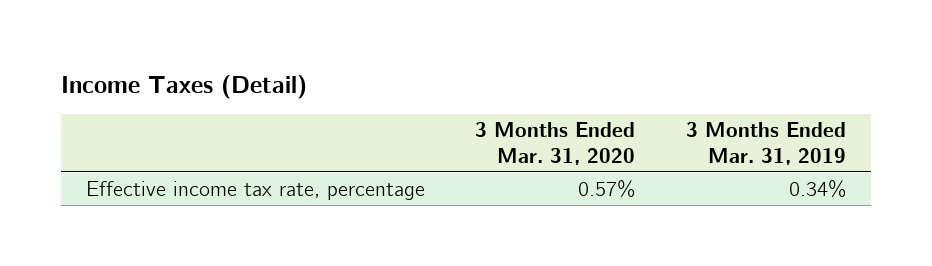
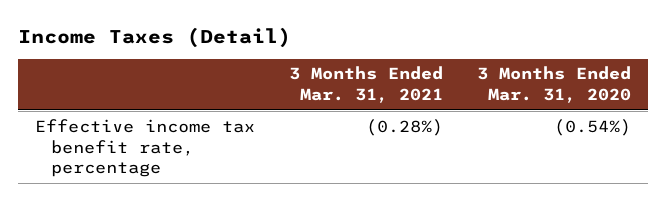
[685,121,846,166] 3 Months Ended Mar. 31, 2019 -> none
none -> [288,66,443,104] 3 Months Ended Mar. 31, 2021
[86,180,426,200] Effective income tax rate, percentage -> [34,118,255,178] Effective income tax benefit rate, percentage
[578,179,636,198] 0.57% -> [553,118,631,136] (0.54%)

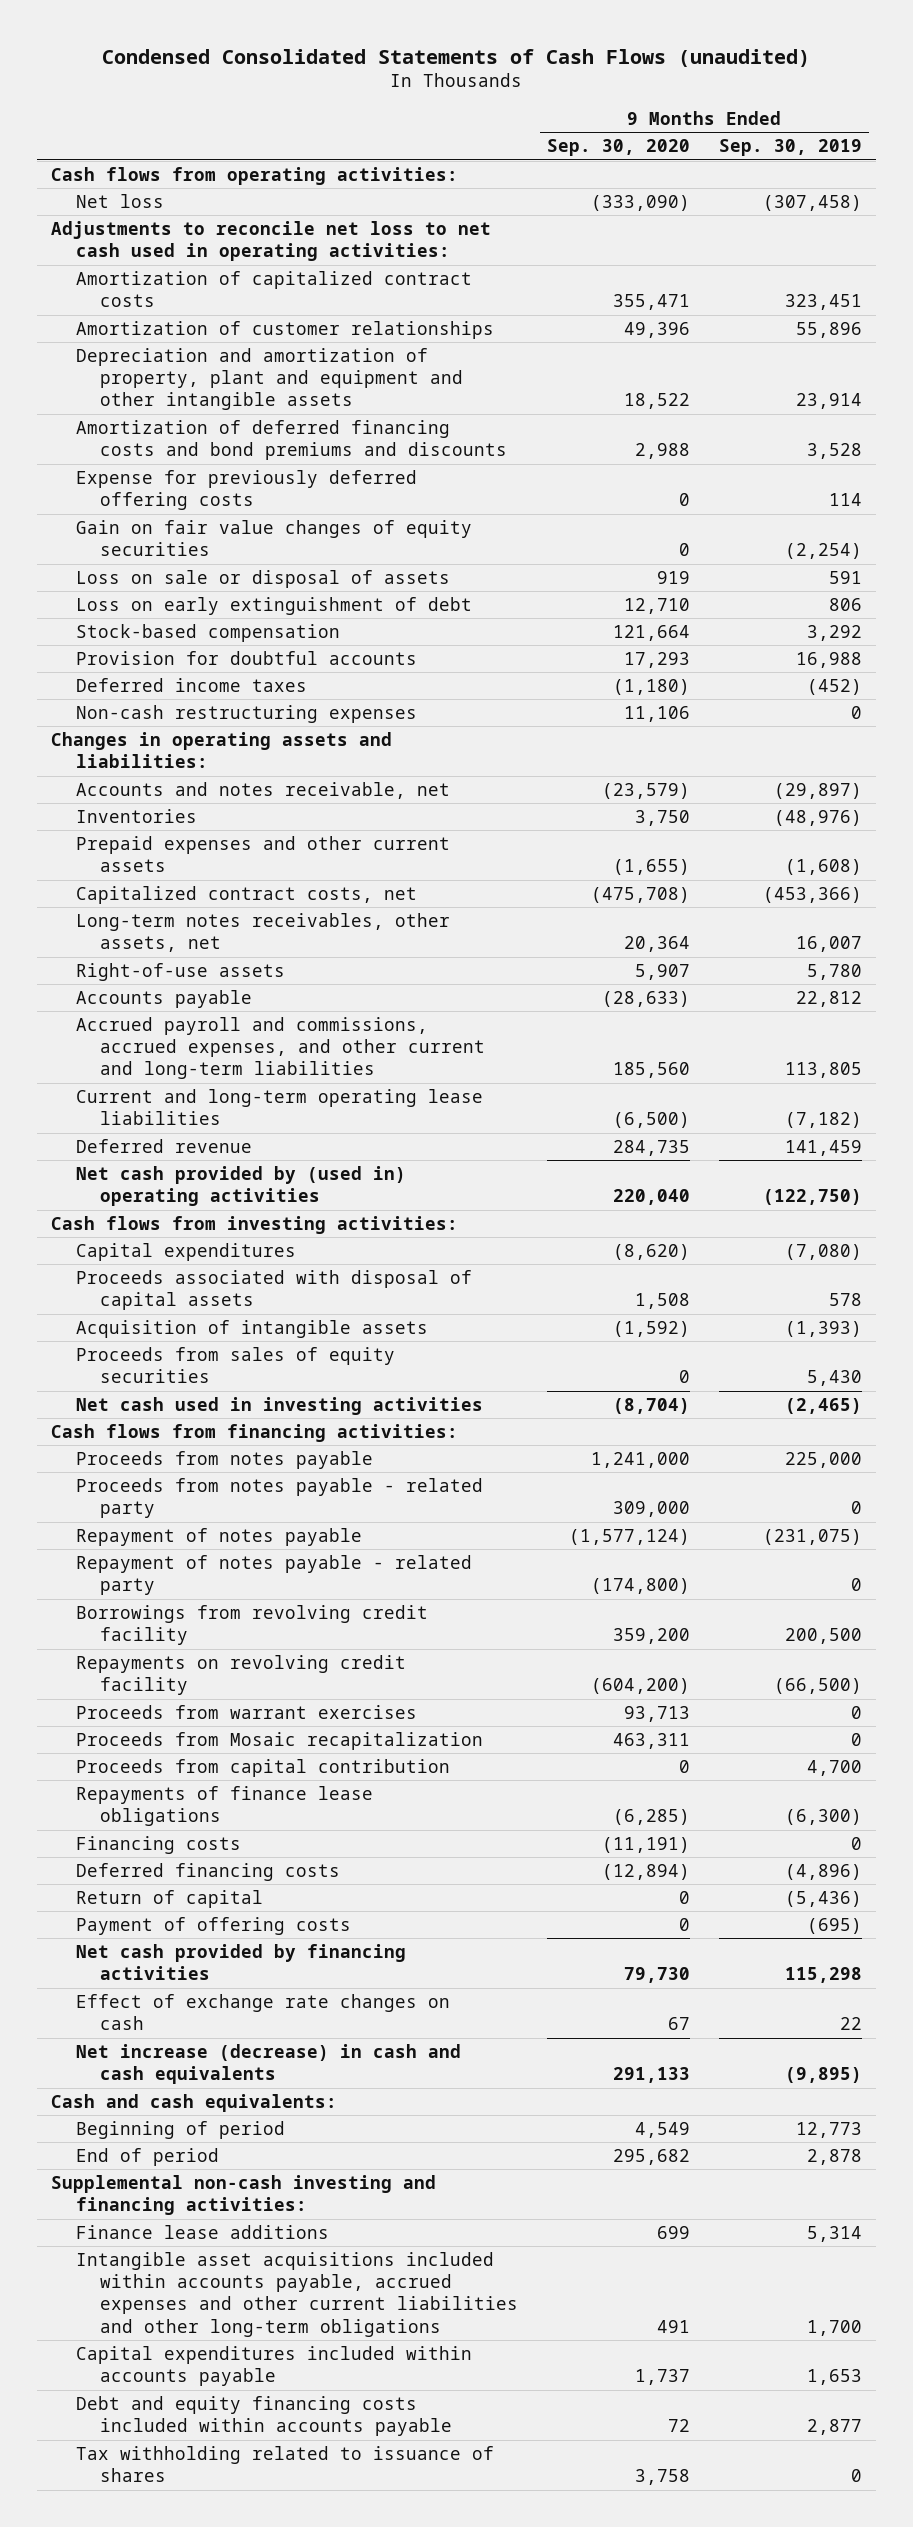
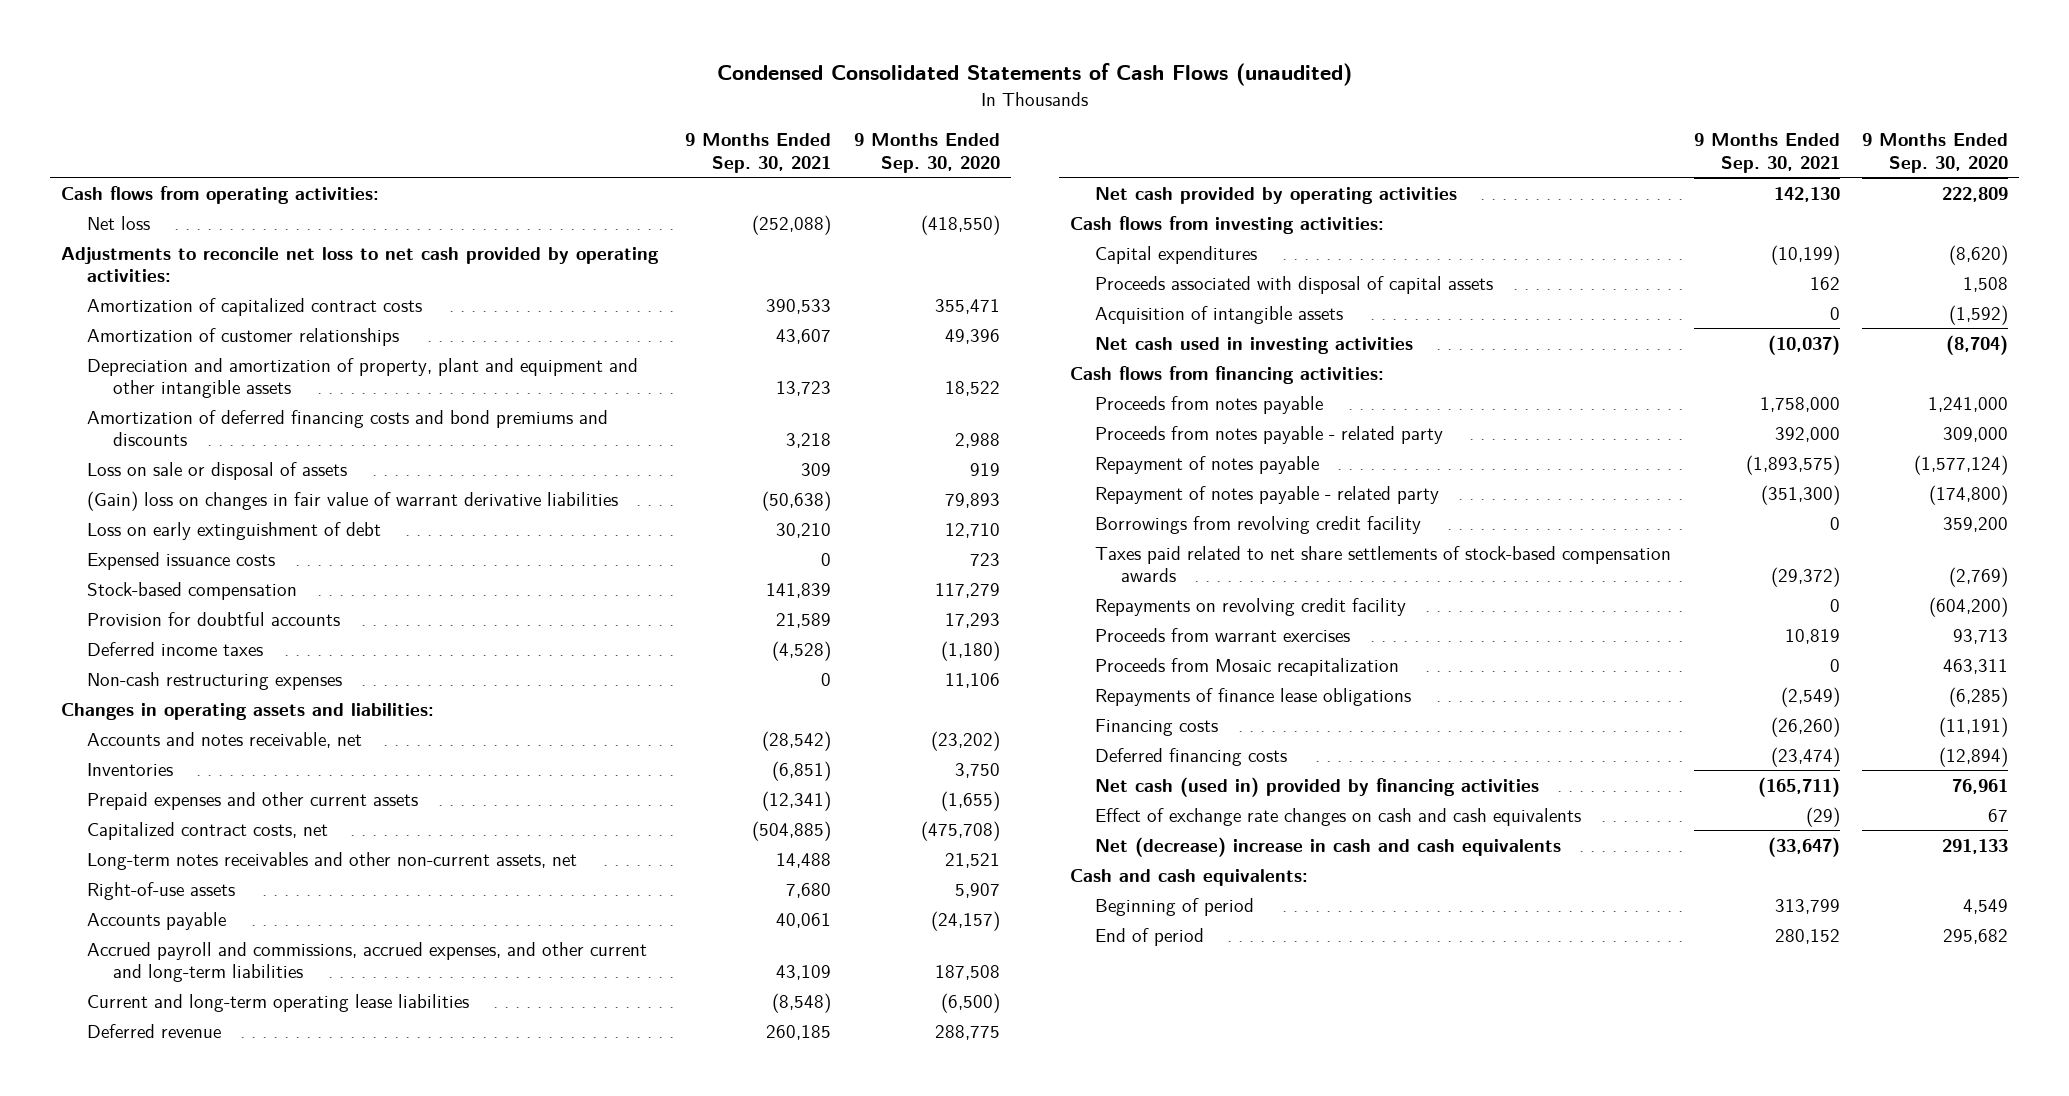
[718,139,862,157] Sep. 30, 2019 -> none
none -> [685,133,832,173] 9 Months Ended Sep. 30, 2021
[590,194,690,211] (333,090) -> [920,214,1000,235] (418,550)
[51,220,492,262] Adjustments to reconcile net loss to net cash used in operating activities: -> [61,246,660,283] Adjustments to reconcile net loss to net cash provided by operating activities:
[75,469,417,511] Expense for previously deferred offering costs -> none
[75,519,472,557] Gain on fair value changes of equity securities -> none
none -> [86,490,618,511] (Gain) loss on changes in fair value of warrant derivative liabilities
none -> [86,551,275,570] Expensed issuance costs
[612,624,690,641] 121,664 -> [934,582,1000,598] 117,279
[601,782,690,799] (23,579) -> [930,730,1000,751] (23,202)
[75,912,450,953] Long-term notes receivables, other assets, net -> [86,851,577,870] Long-term notes receivables and other non-current assets, net
[623,936,690,953] 20,364 -> [944,852,1000,868] 21,521
[601,990,690,1007] (28,633) -> [930,910,1000,931] (24,157)
[612,1062,690,1079] 185,560 -> [934,965,1000,981] 187,508
[612,1139,690,1156] 284,735 -> [934,1024,1000,1040] 288,775
[75,1165,406,1207] Net cash provided by (used in) operating activities -> [1095,186,1458,204] Net cash provided by operating activities
[612,1189,690,1206] 220,040 -> [1942,186,2009,202] 222,809
[75,1346,395,1384] Proceeds from sales of equity securities -> none
none -> [1095,545,1672,583] Taxes paid related to net share settlements of stock-based compensation awards
[75,1758,450,1777] Proceeds from capital contribution -> none
[75,1889,263,1908] Return of capital -> none
[75,1916,351,1935] Payment of offering costs -> none
[75,1943,406,1981] Net cash provided by financing activities -> [1095,776,1540,797] Net cash (used in) provided by financing activities
[623,1967,690,1984] 79,730 -> [1952,778,2009,794] 76,961
[75,1993,450,2031] Effect of exchange rate changes on cash -> [1095,807,1582,826] Effect of exchange rate changes on cash and cash equivalents
[75,2043,461,2085] Net increase (decrease) in cash and cash equivalents -> [1095,836,1562,857] Net (decrease) increase in cash and cash equivalents
[51,2174,437,2216] Supplemental non-cash investing and financing activities: -> none
[75,2224,329,2239] Finance lease additions -> none
[75,2251,519,2337] Intangible asset acquisitions included within accounts payable, accrued expenses and other current liabilities and other long-term obligations -> none
[75,2345,472,2387] Capital expenditures included within accounts payable -> none
[75,2395,453,2437] Debt and equity financing costs included within accounts payable -> none
[75,2445,494,2483] Tax withholding related to issuance of shares -> none

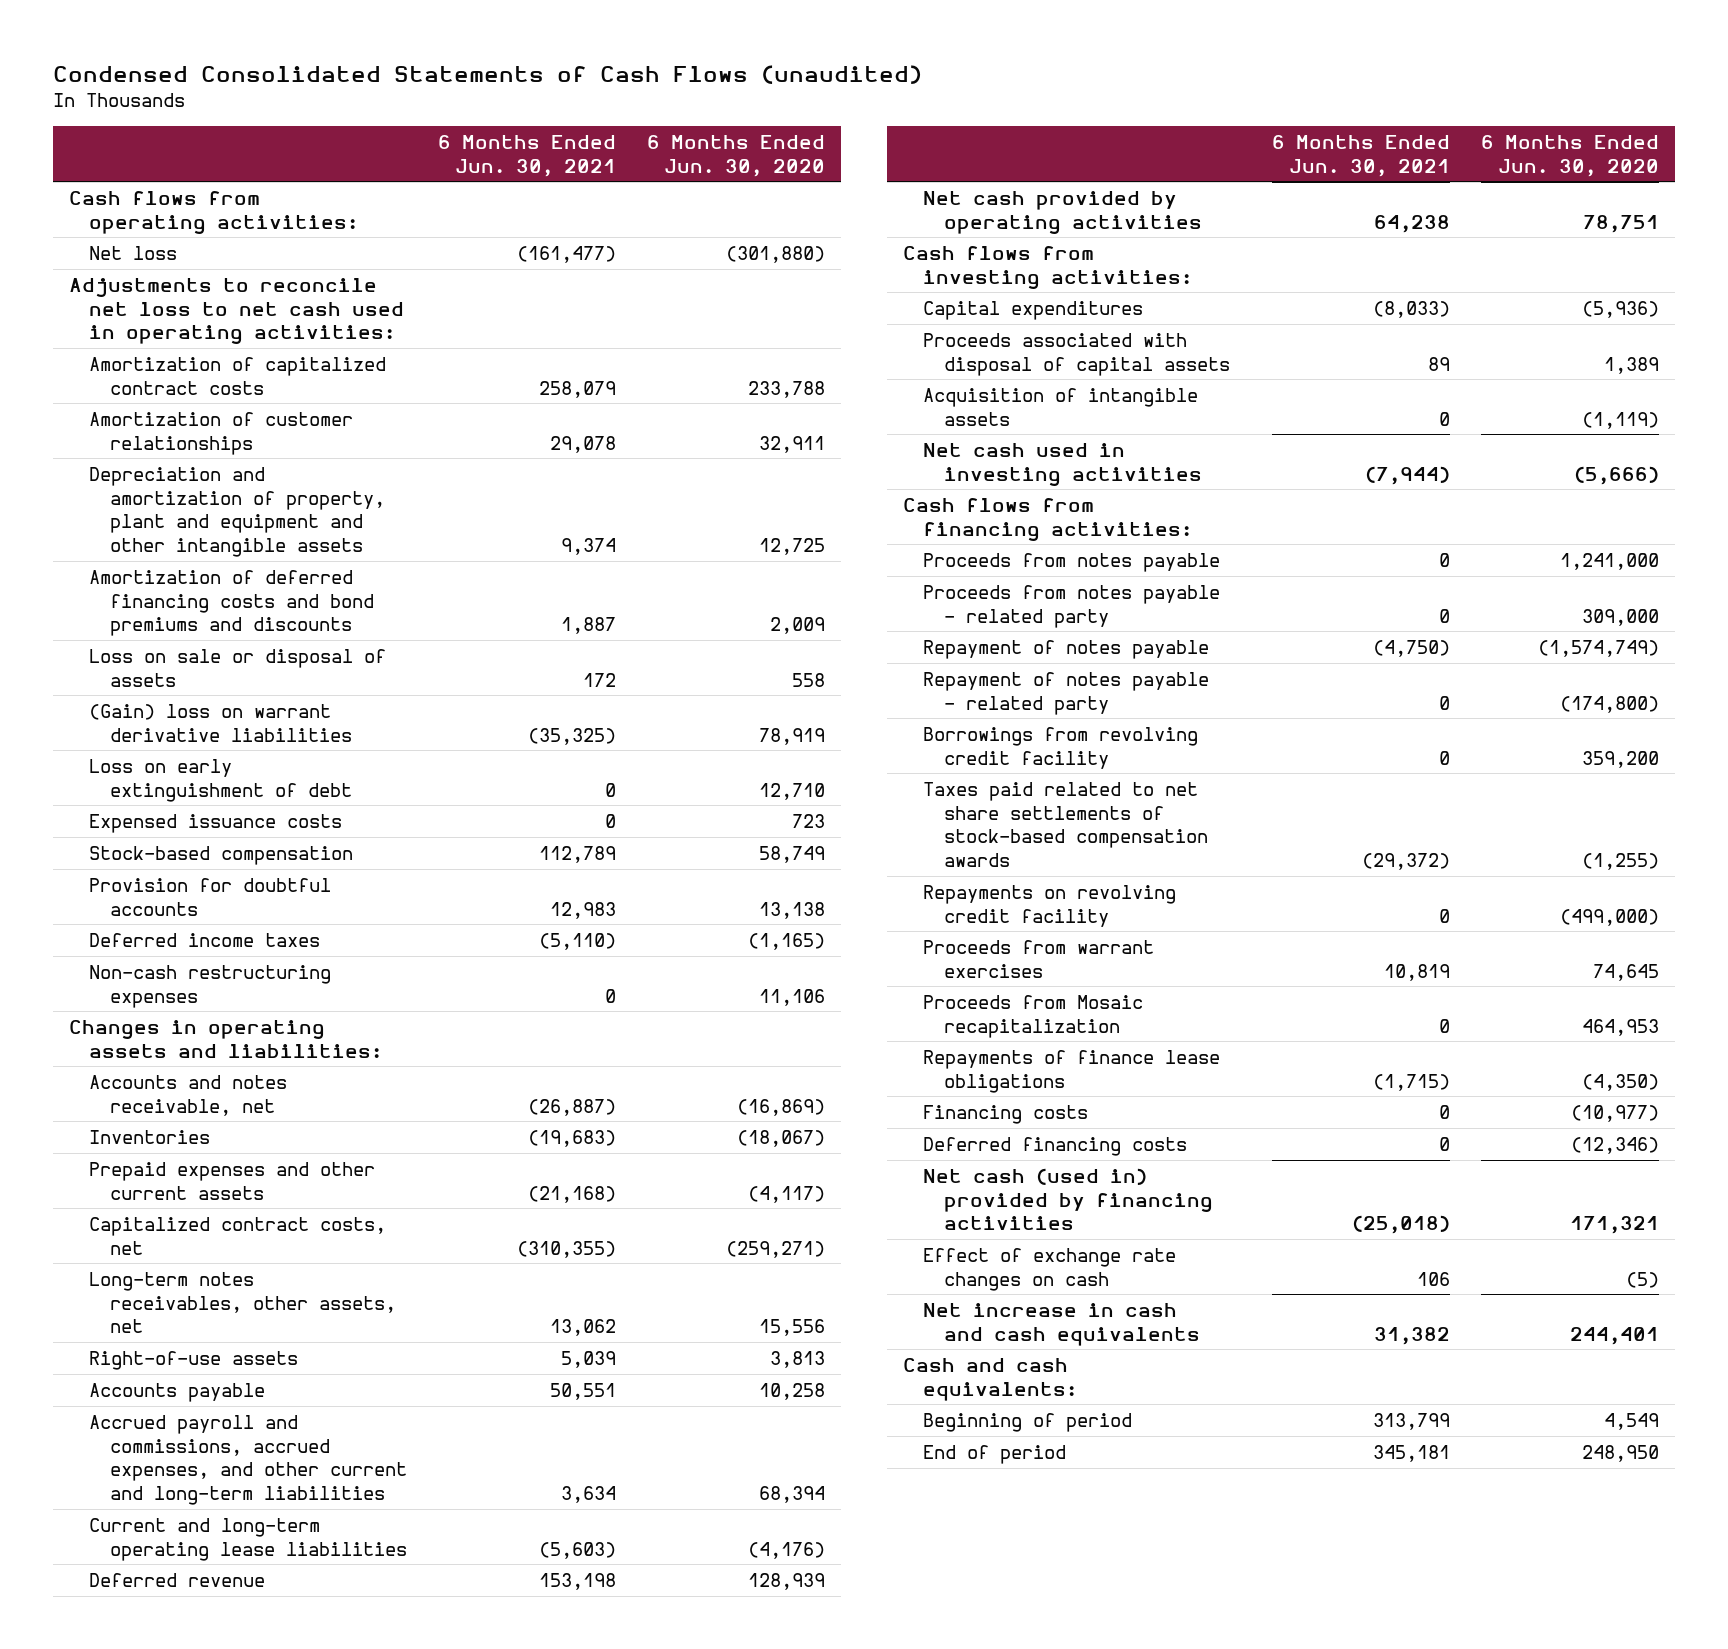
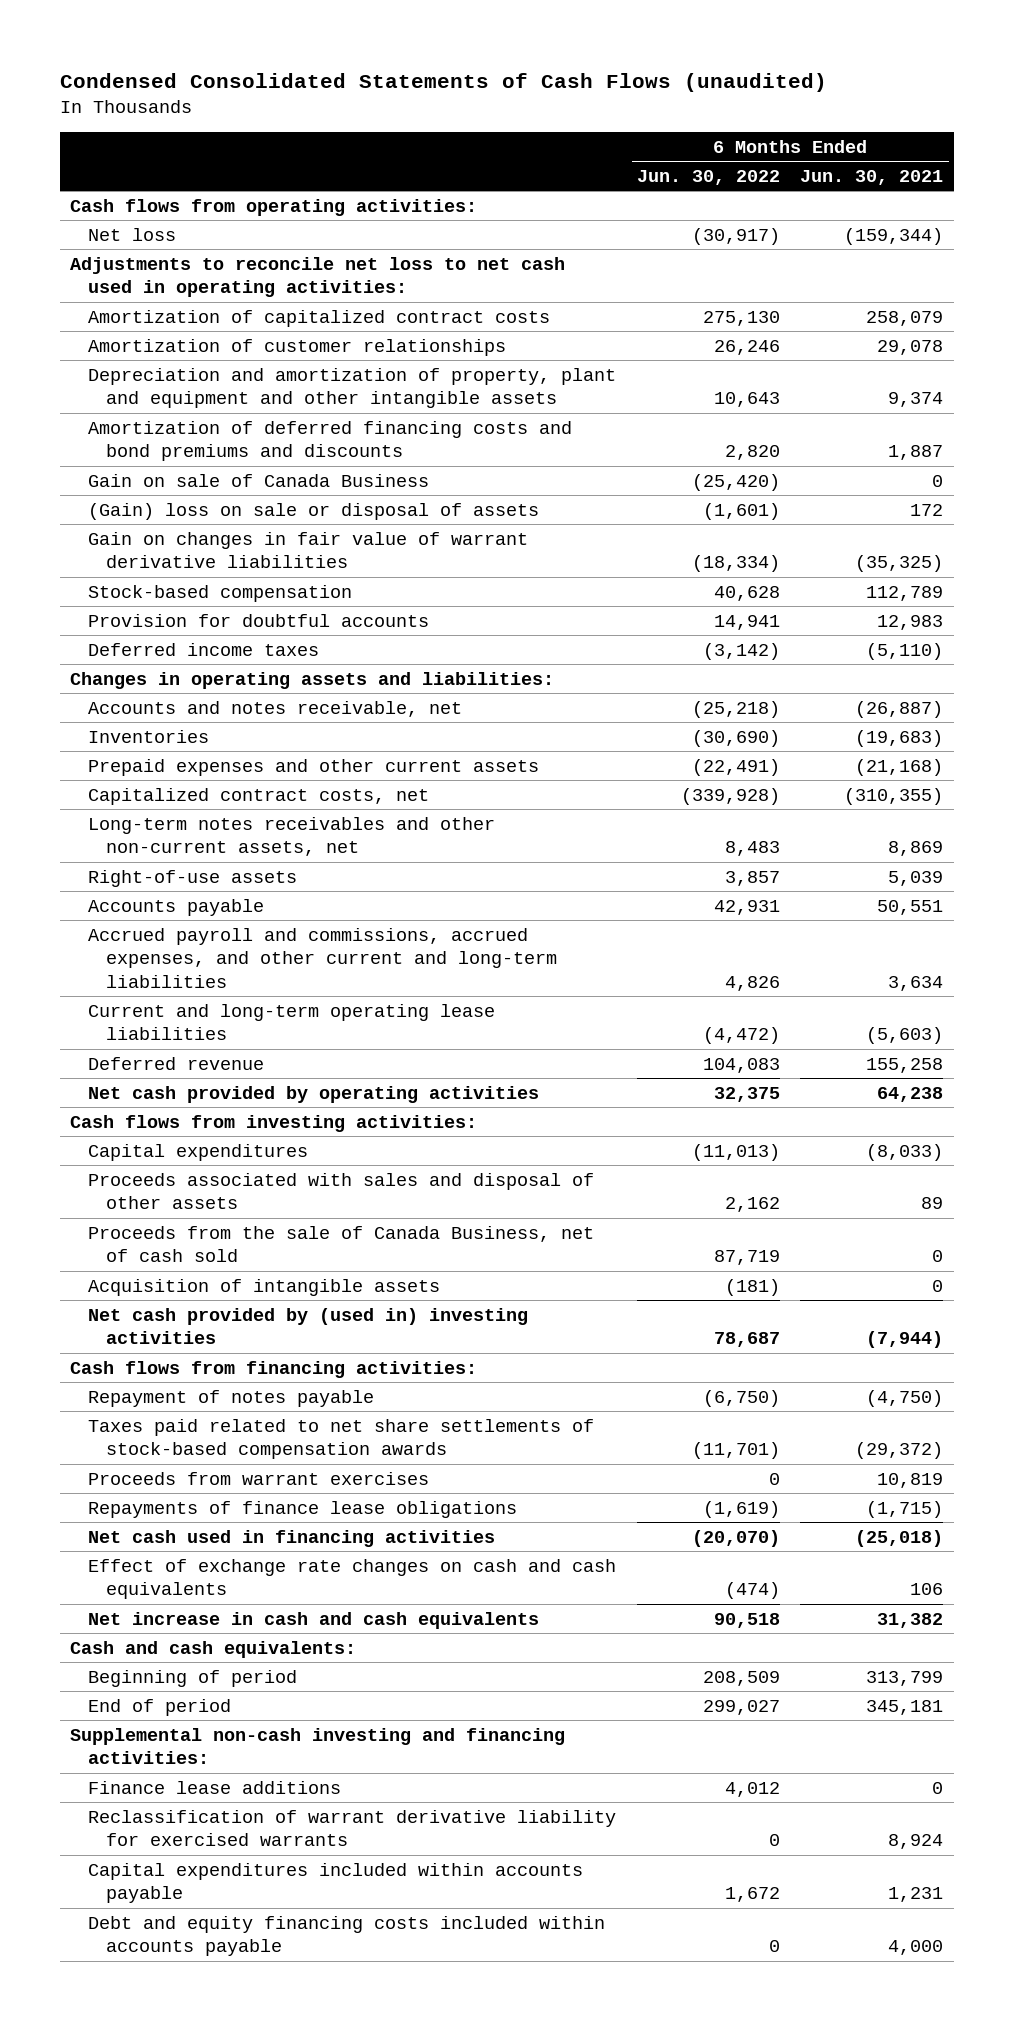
[647,135,826,177] 6 Months Ended Jun. 30, 2020 -> none
none -> [636,169,780,185] Jun. 30, 2022
[516,245,616,263] (161,477) -> [844,227,944,245] (159,344)
[89,758,352,802] Loss on early extinguishment of debt -> none
[89,813,343,833] Expensed issuance costs -> none
none -> [88,473,430,487] Gain on sale of Canada Business
[89,648,387,687] Loss on sale or disposal of assets -> [88,502,540,520] (Gain) loss on sale or disposal of assets
[89,703,352,742] (Gain) loss on warrant derivative liabilities -> [88,531,529,569] Gain on changes in fair value of warrant derivative liabilities
[89,964,332,1008] Non-cash restructuring expenses -> none
[89,1271,396,1334] Long-term notes receivables, other assets, net -> [88,816,496,857] Long-term notes receivables and other non-current assets, net
[549,1319,616,1337] 13,062 -> [888,841,944,857] 8,869
[538,1572,616,1590] 153,198 -> [866,1057,944,1073] 155,258
[923,332,1230,376] Proceeds associated with disposal of capital assets -> [88,1172,595,1210] Proceeds associated with sales and disposal of other assets
none -> [88,1225,595,1263] Proceeds from the sale of Canada Business, net of cash sold
[923,442,1202,486] Net cash used in investing activities -> [88,1307,529,1345] Net cash provided by (used in) investing activities
[923,552,1221,572] Proceeds from notes payable -> none
[923,584,1221,628] Proceeds from notes payable - related party -> none
[923,671,1210,715] Repayment of notes payable - related party -> none
[923,726,1199,769] Borrowings from revolving credit facility -> none
[923,884,1177,927] Repayments on revolving credit facility -> none
[923,994,1144,1038] Proceeds from Mosaic recapitalization -> none
[923,1104,1089,1124] Financing costs -> none
[923,1136,1188,1156] Deferred financing costs -> none
[923,1167,1213,1231] Net cash (used in) provided by financing activities -> [88,1529,496,1547] Net cash used in financing activities
[923,1247,1177,1291] Effect of exchange rate changes on cash -> [88,1558,617,1600] Effect of exchange rate changes on cash and cash equivalents
none -> [70,1727,566,1765] Supplemental non-cash investing and financing activities:
none -> [88,1780,342,1794] Finance lease additions
none -> [88,1809,617,1847] Reclassification of warrant derivative liability for exercised warrants
none -> [88,1862,584,1904] Capital expenditures included within accounts payable
none -> [88,1915,606,1957] Debt and equity financing costs included within accounts payable

